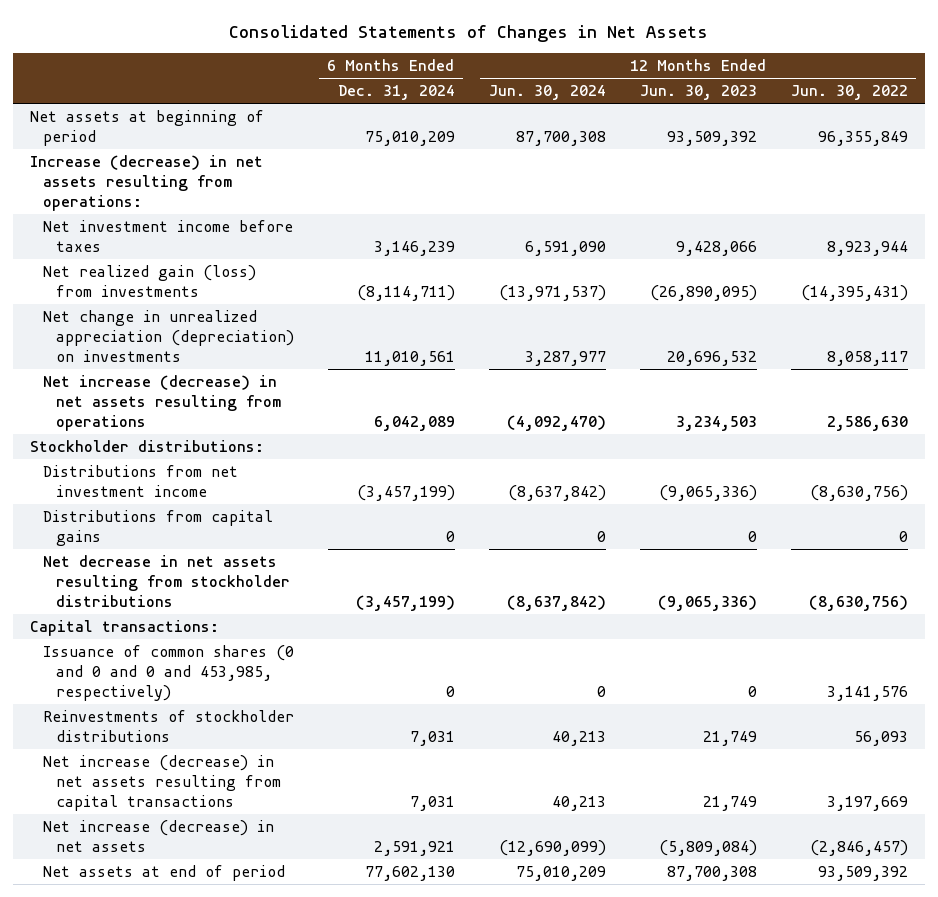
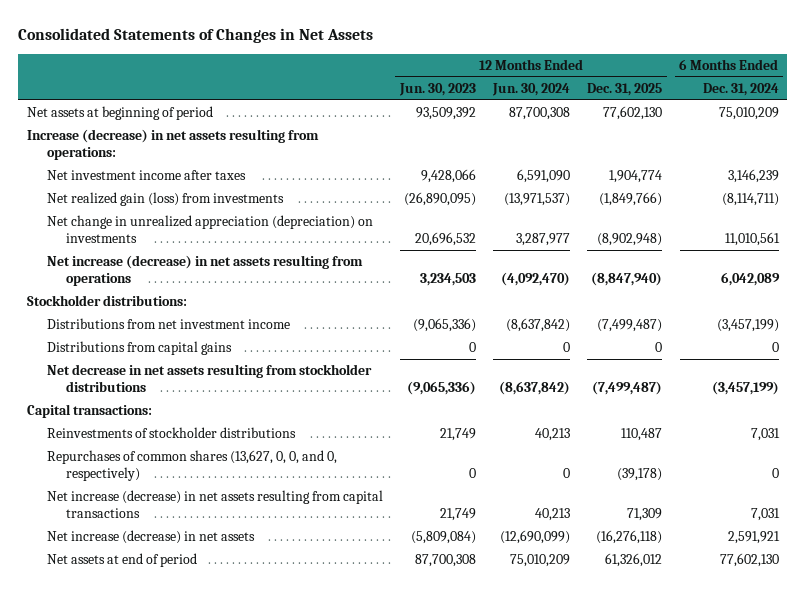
[790,85,908,101] Jun. 30, 2022 -> none
none -> [587,82,663,96] Dec. 31, 2025
[42,219,293,252] Net investment income before taxes -> [46,170,246,181] Net investment income after taxes
[42,644,294,701] Issuance of common shares (0 and 0 and 0 and 453,985, respectively) -> none
none -> [46,450,337,482] Repurchases of common shares (13,627, 0, 0, and 0, respectively)

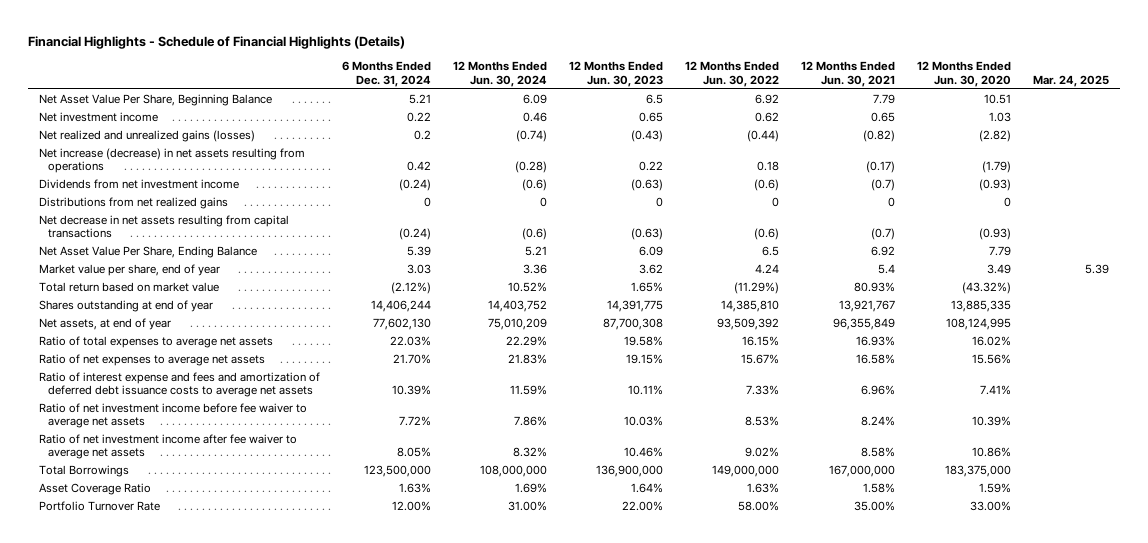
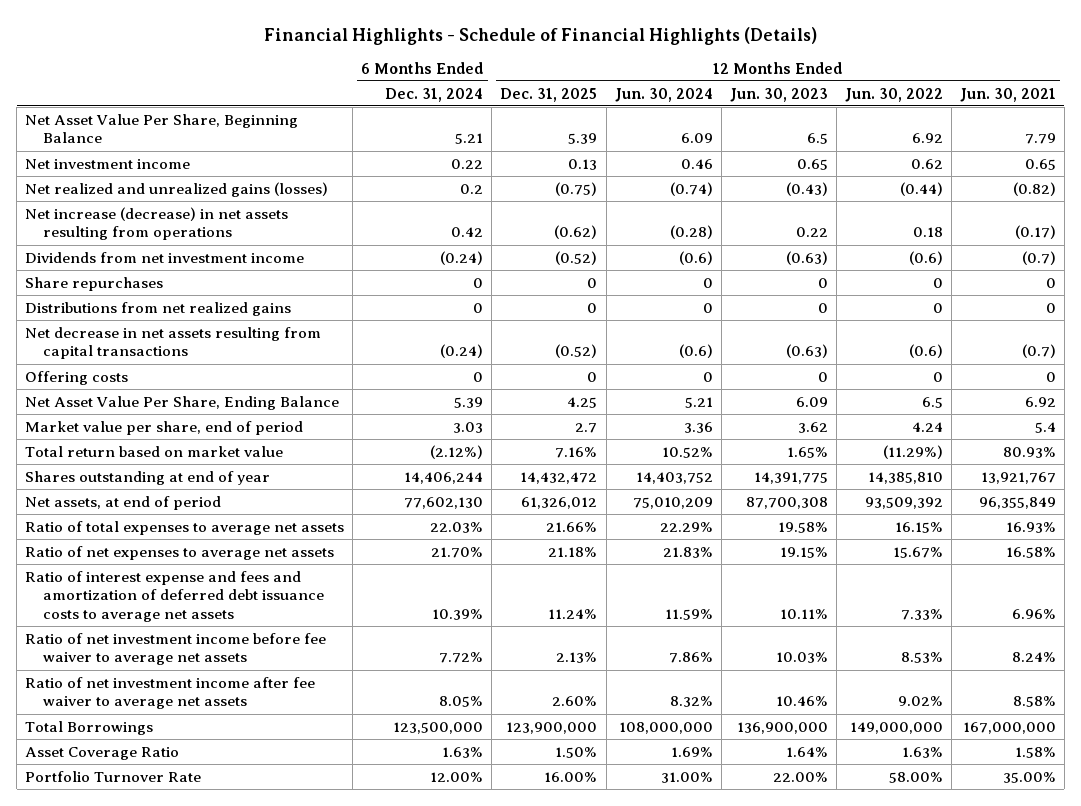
[917,61,1012,87] 12 Months Ended Jun. 30, 2020 -> none
[1033,74,1110,87] Mar. 24, 2025 -> none
none -> [500,87,598,102] Dec. 31, 2025
none -> [25,276,164,291] Share repurchases
none -> [25,370,129,385] Offering costs
[39,264,221,277] Market value per share, end of year -> [25,420,304,435] Market value per share, end of period
[39,318,172,331] Net assets, at end of year -> [25,495,222,510] Net assets, at end of period

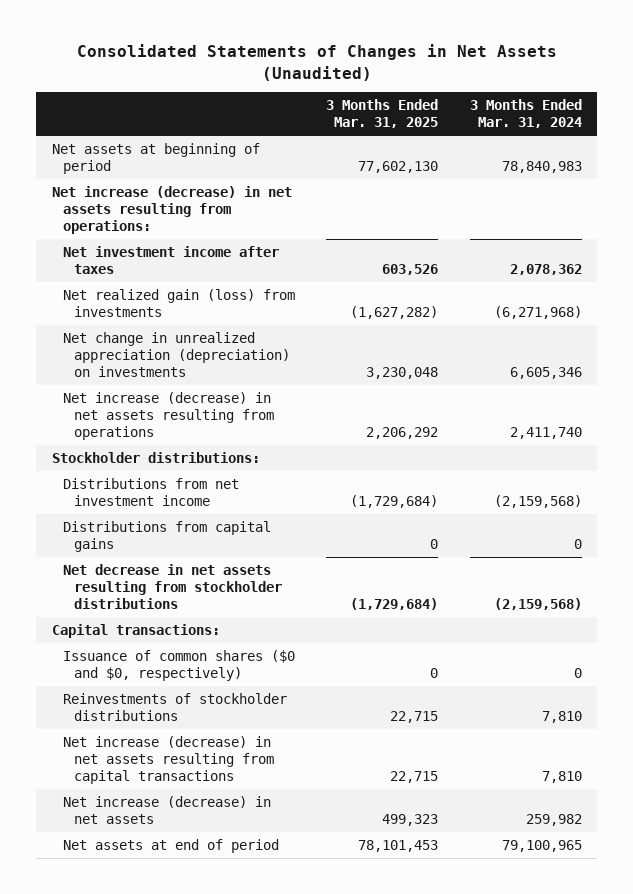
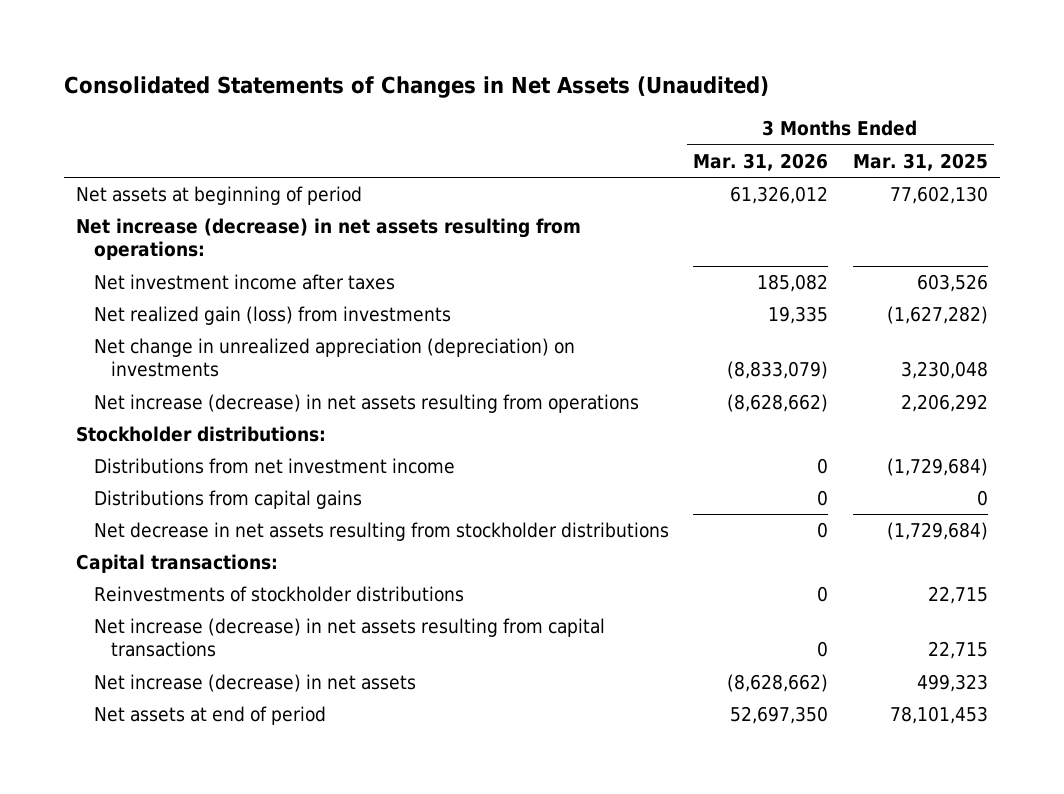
[469,99,582,129] 3 Months Ended Mar. 31, 2024 -> none
none -> [693,152,829,171] Mar. 31, 2026
[62,649,295,682] Issuance of common shares ($0 and $0, respectively) -> none

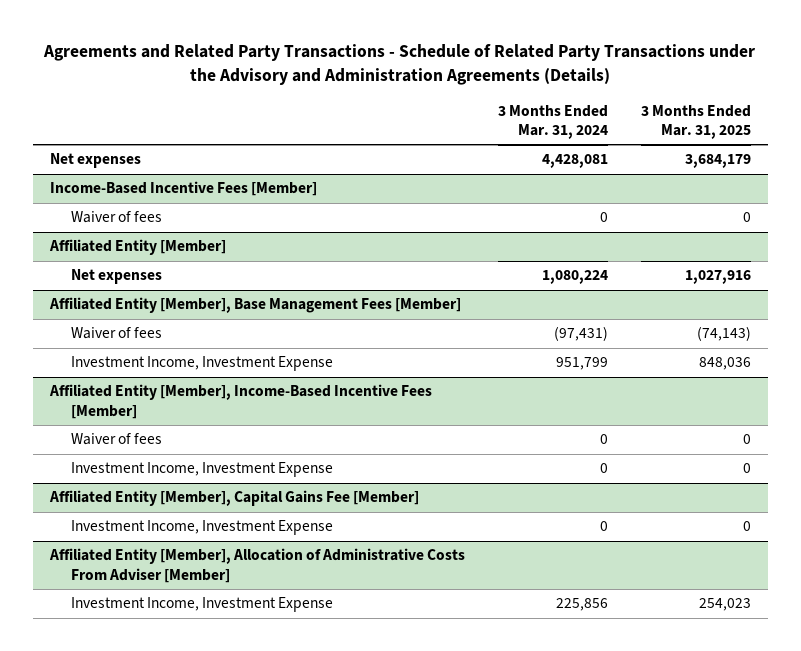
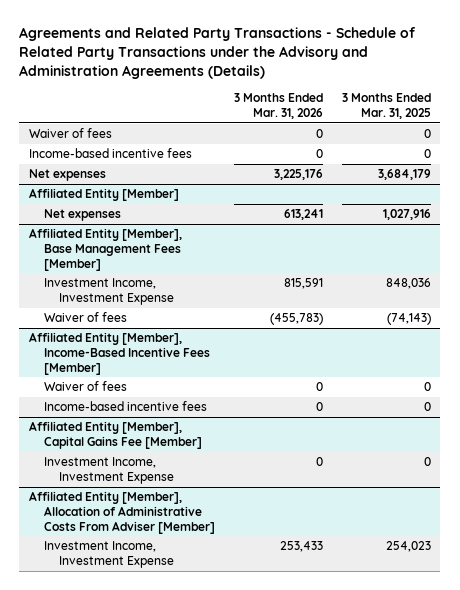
[497,104,608,140] 3 Months Ended Mar. 31, 2024 -> none
none -> [233,93,323,120] 3 Months Ended Mar. 31, 2026
[49,181,317,197] Income-Based Incentive Fees [Member] -> none
none -> [28,148,192,159] Income-based incentive fees
[49,153,141,169] Net expenses -> [28,169,106,182] Net expenses
[71,327,163,340] Waiver of fees -> [44,312,128,323] Waiver of fees
[71,462,334,478] Investment Income, Investment Expense -> none
none -> [44,401,208,412] Income-based incentive fees

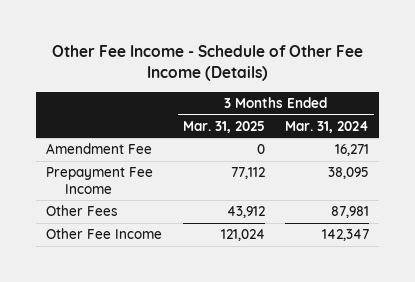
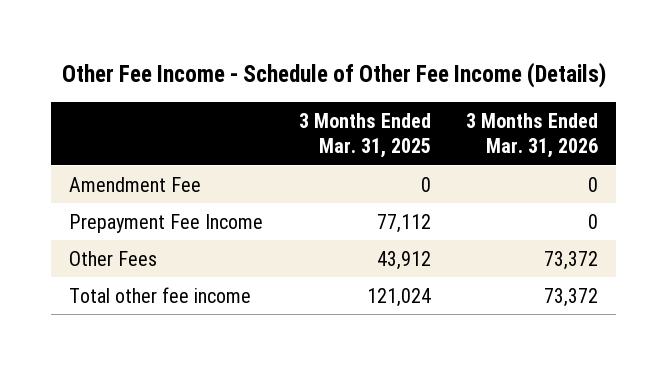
[284,120,369,133] Mar. 31, 2024 -> none
none -> [466,112,599,159] 3 Months Ended Mar. 31, 2026
[46,228,163,240] Other Fee Income -> [68,286,251,303] Total other fee income

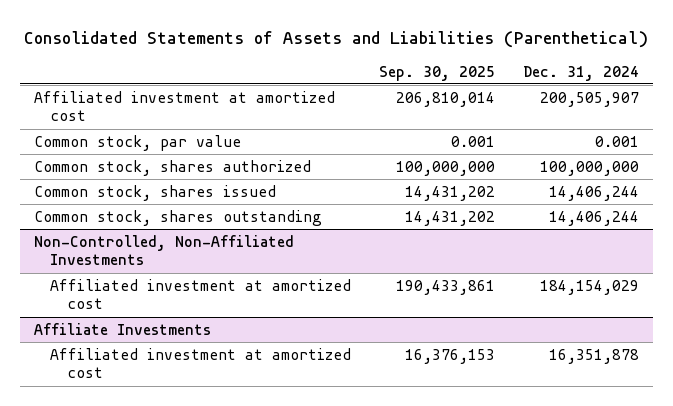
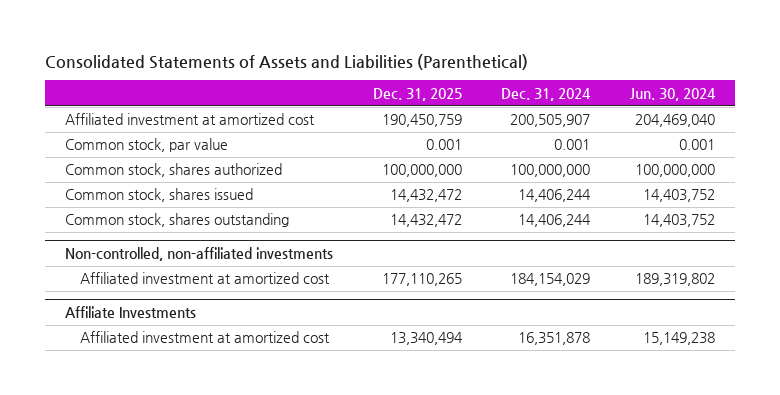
[379,65,496,81] Sep. 30, 2025 -> none
none -> [372,87,462,101] Dec. 31, 2025
none -> [630,87,717,101] Jun. 30, 2024
[33,234,294,266] Non-Controlled, Non-Affiliated Investments -> [64,246,333,261] Non-controlled, non-affiliated investments

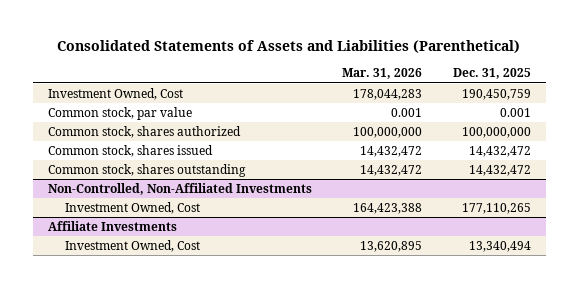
[501,87,592,101] Dec. 31, 2024 -> none
[630,87,717,101] Jun. 30, 2024 -> none
none -> [342,68,423,80] Mar. 31, 2026
[64,113,315,126] Affiliated investment at amortized cost -> [47,87,183,100] Investment Owned, Cost
[64,246,333,261] Non-controlled, non-affiliated investments -> [47,182,312,195] Non-Controlled, Non-Affiliated Investments
[80,272,331,285] Affiliated investment at amortized cost -> [65,201,201,214] Investment Owned, Cost
[80,331,331,344] Affiliated investment at amortized cost -> [65,239,201,252] Investment Owned, Cost

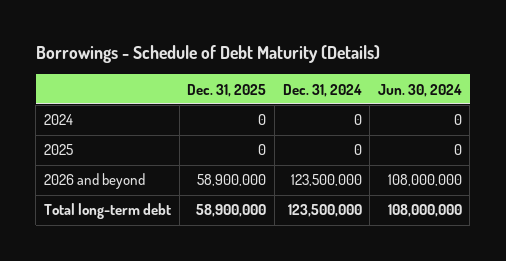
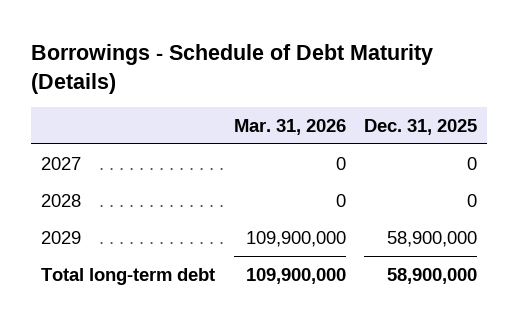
[282,83,362,97] Dec. 31, 2024 -> none
[377,83,462,97] Jun. 30, 2024 -> none
none -> [233,119,346,136] Mar. 31, 2026
[44,114,74,126] 2024 -> [40,156,81,170] 2027
[44,144,74,156] 2025 -> [40,193,81,207] 2028
[44,173,146,190] 2026 and beyond -> [40,230,81,244] 2029

